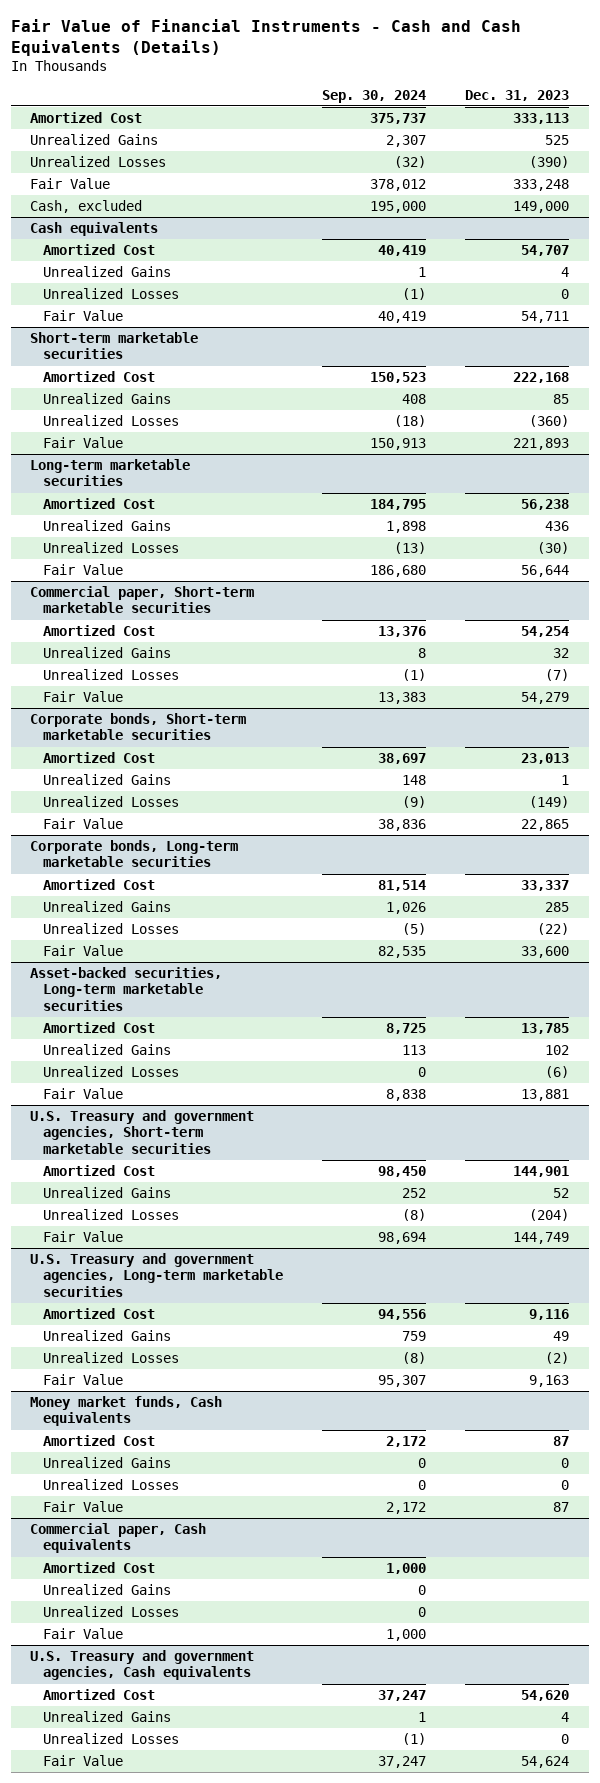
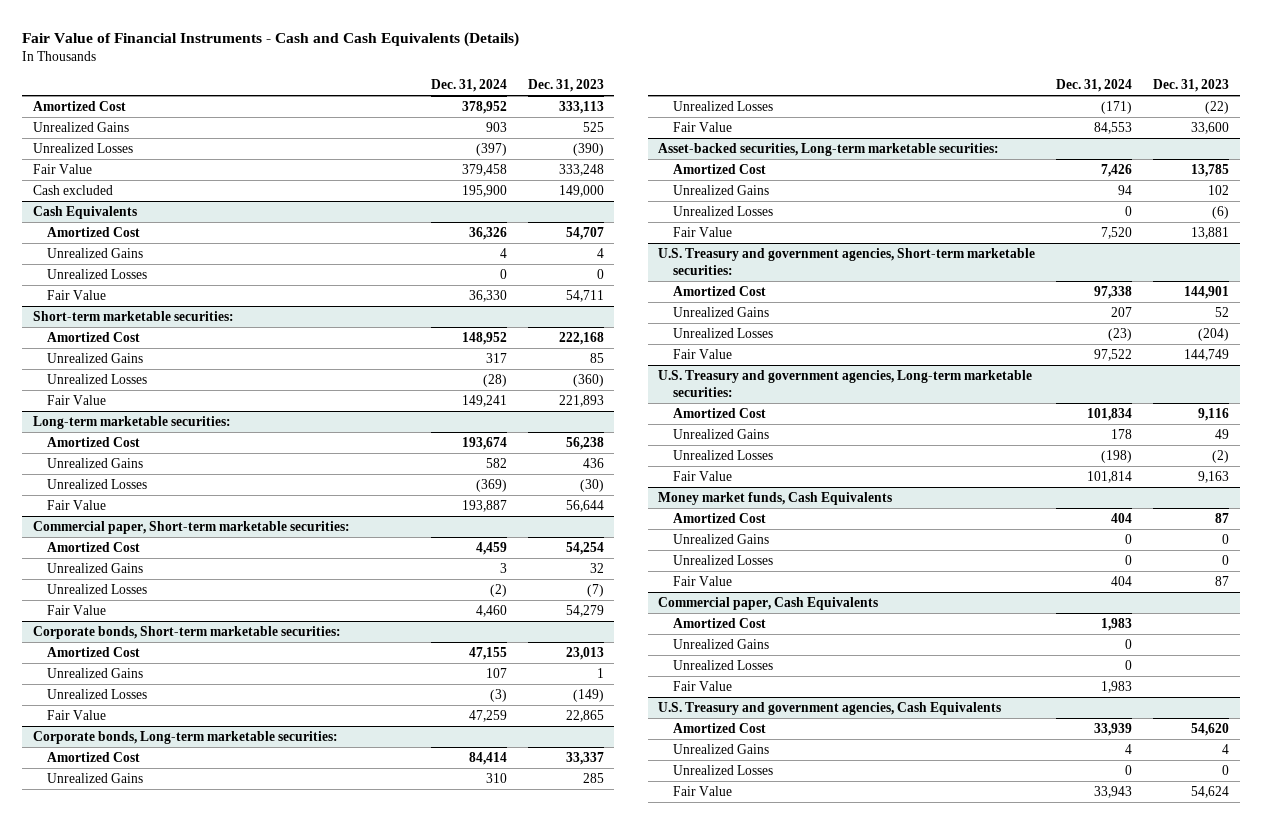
[322,89,427,103] Sep. 30, 2024 -> none
none -> [430,79,507,93] Dec. 31, 2024
[30,199,143,213] Cash, excluded -> [32,184,113,195] Cash excluded
[30,221,159,236] Cash equivalents -> [32,205,137,219] Cash Equivalents
[30,331,199,360] Short-term marketable securities -> [32,310,234,321] Short-term marketable securities:
[30,458,191,487] Long-term marketable securities -> [32,415,231,429] Long-term marketable securities:
[30,585,255,614] Commercial paper, Short-term marketable securities -> [32,520,350,534] Commercial paper, Short-term marketable securities:
[30,712,247,741] Corporate bonds, Short-term marketable securities -> [32,625,341,639] Corporate bonds, Short-term marketable securities:
[30,839,239,868] Corporate bonds, Long-term marketable securities -> [32,730,338,744] Corporate bonds, Long-term marketable securities:
[30,966,223,1012] Asset-backed securities, Long-term marketable securities -> [658,142,1000,156] Asset-backed securities, Long-term marketable securities:
[30,1109,255,1155] U.S. Treasury and government agencies, Short-term marketable securities -> [658,247,1036,275] U.S. Treasury and government agencies, Short-term marketable securities:
[30,1252,284,1298] U.S. Treasury and government agencies, Long-term marketable securities -> [658,369,1033,397] U.S. Treasury and government agencies, Long-term marketable securities:
[30,1395,223,1427] Money market funds, Cash equivalents -> [658,491,893,505] Money market funds, Cash Equivalents
[30,1522,207,1554] Commercial paper, Cash equivalents -> [658,596,879,610] Commercial paper, Cash Equivalents
[30,1649,255,1681] U.S. Treasury and government agencies, Cash equivalents -> [658,701,1002,715] U.S. Treasury and government agencies, Cash Equivalents

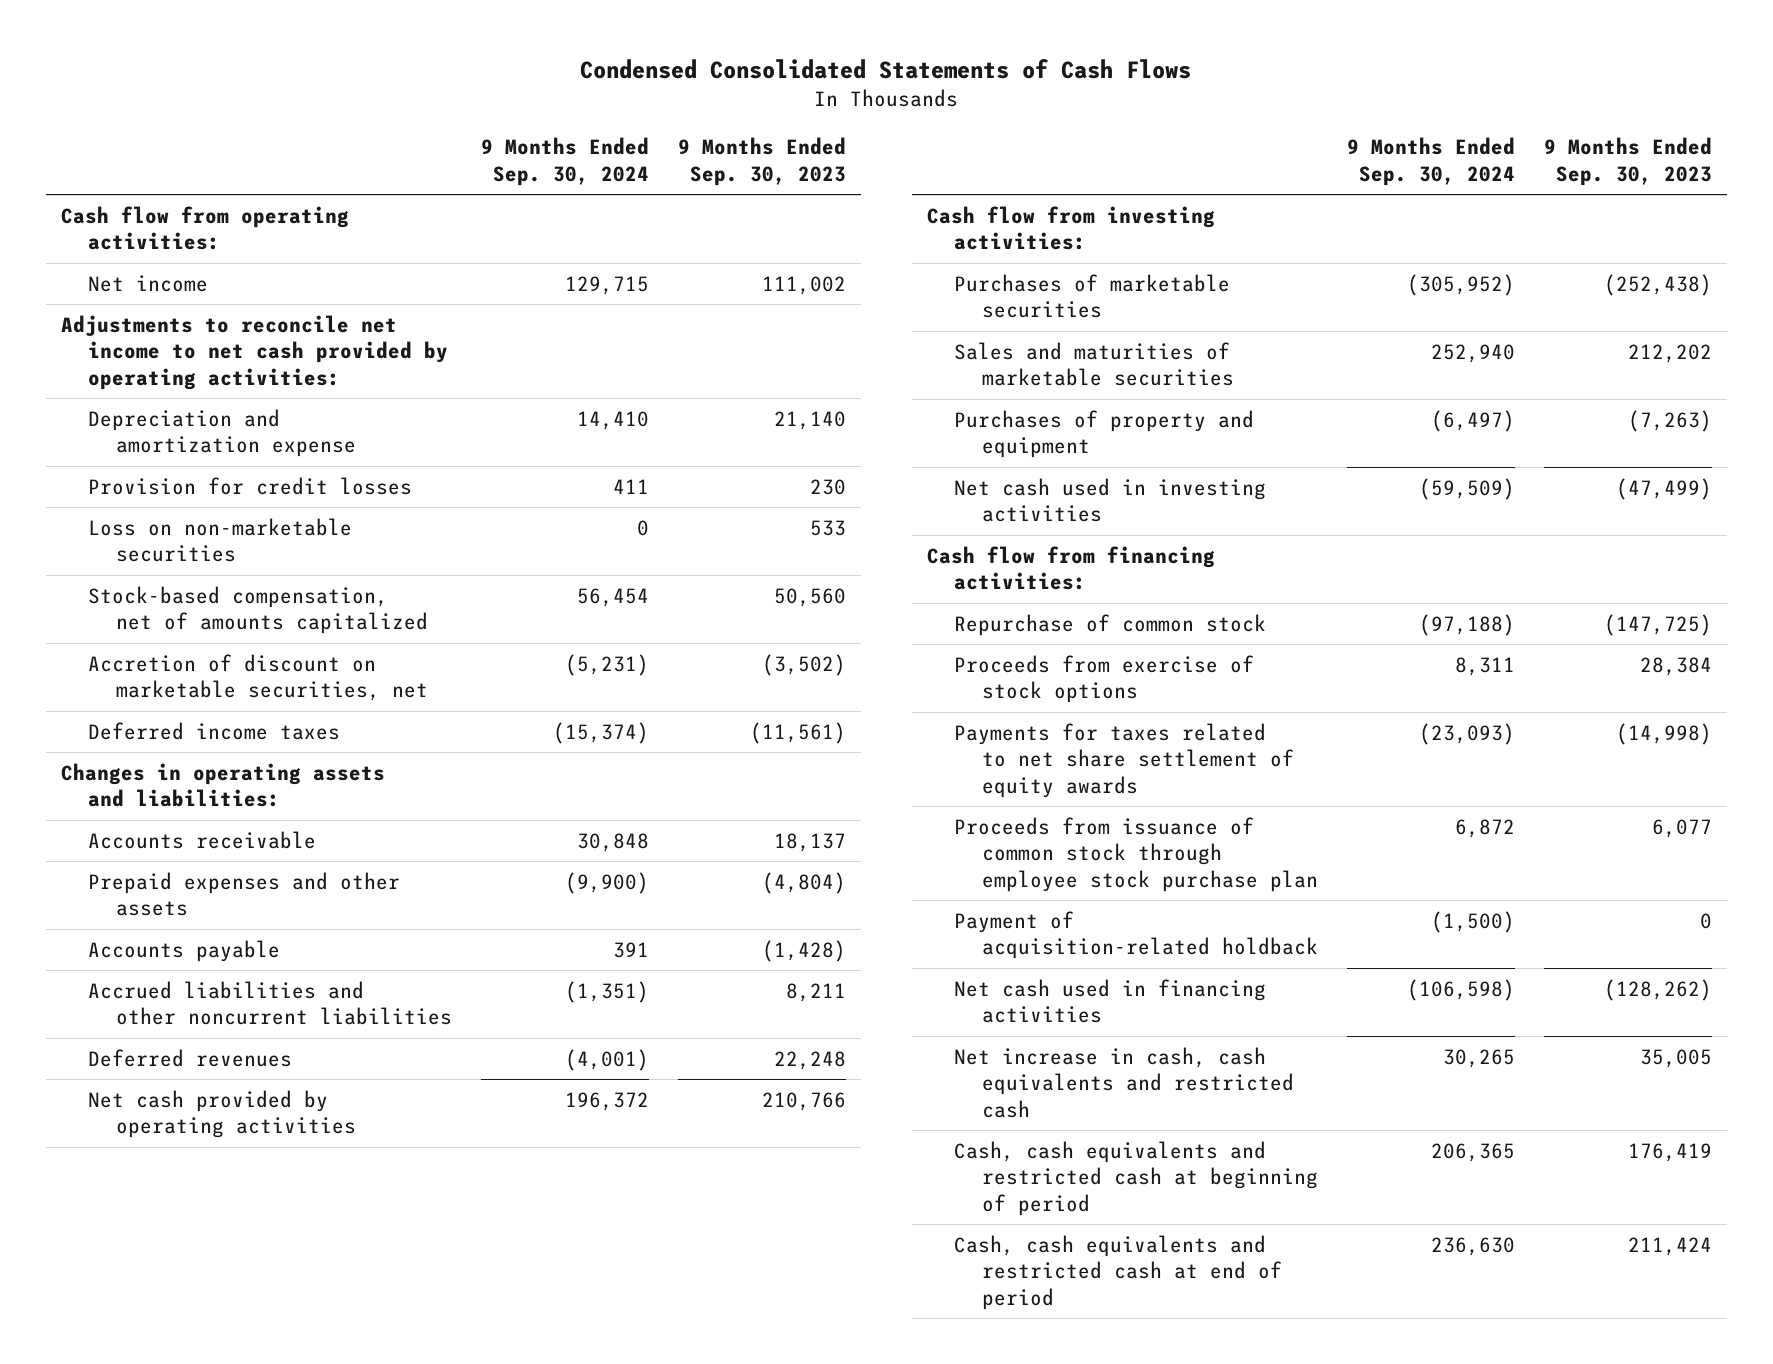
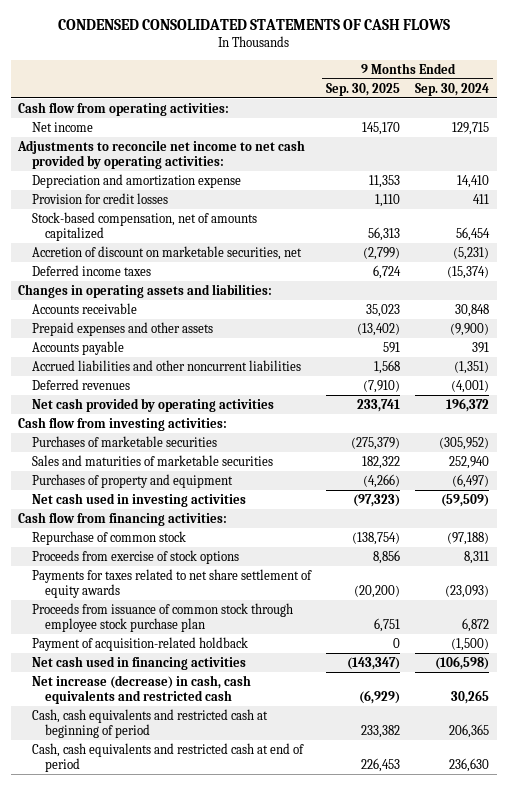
[580,58,1192,79] Condensed Consolidated Statements of Cash Flows -> [57,19,450,31] CONDENSED CONSOLIDATED STATEMENTS OF CASH FLOWS
[678,137,847,186] 9 Months Ended Sep. 30, 2023 -> none
none -> [325,82,400,96] Sep. 30, 2025
[88,517,353,563] Loss on non-marketable securities -> none
[954,1046,1294,1118] Net increase in cash, cash equivalents and restricted cash -> [31,674,251,705] Net increase (decrease) in cash, cash equivalents and restricted cash

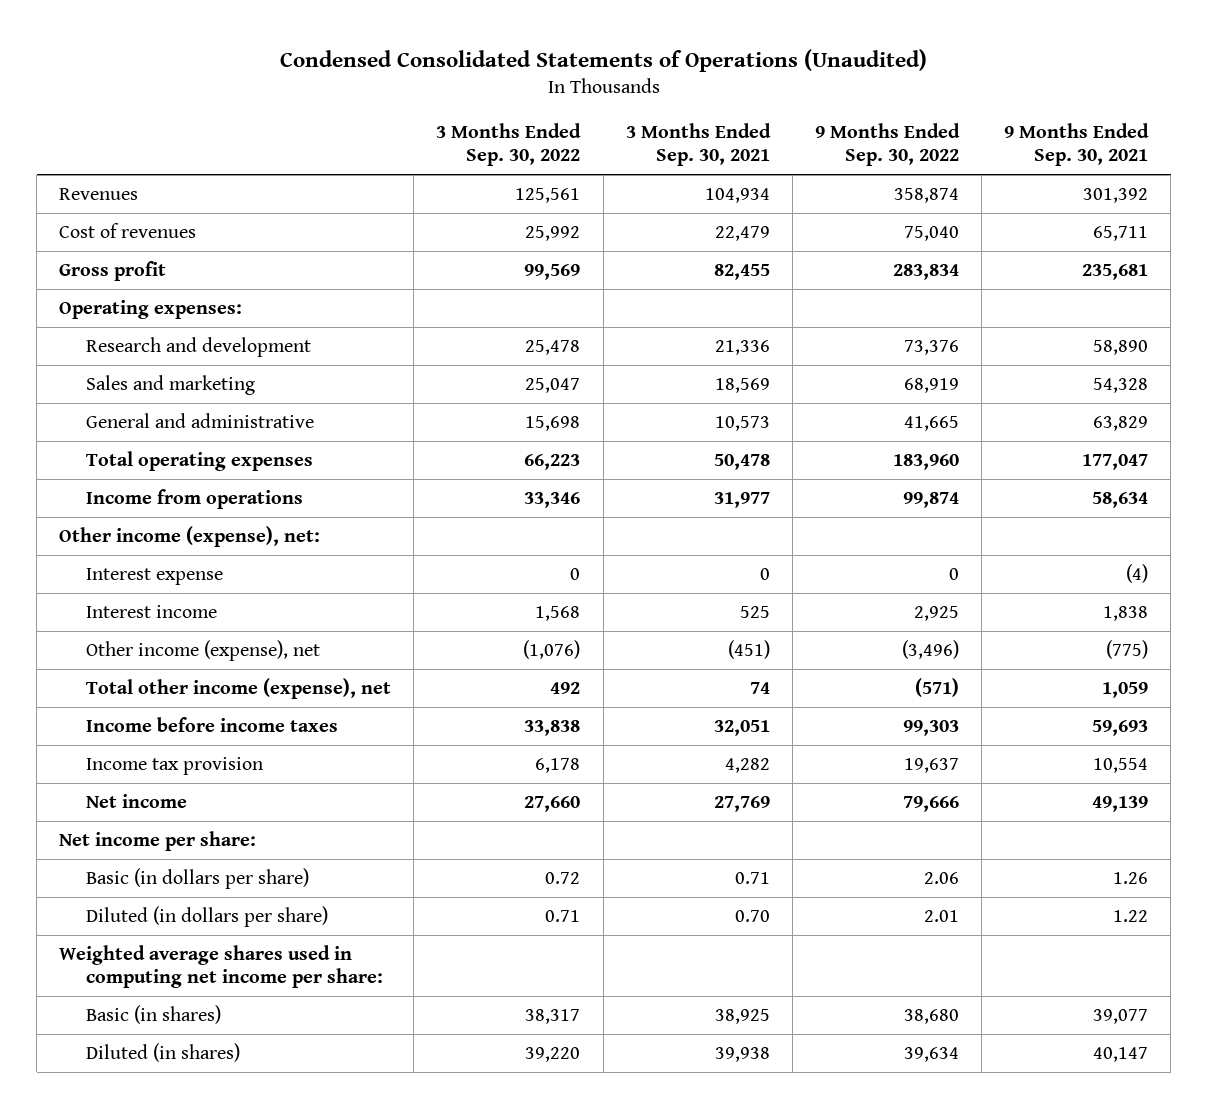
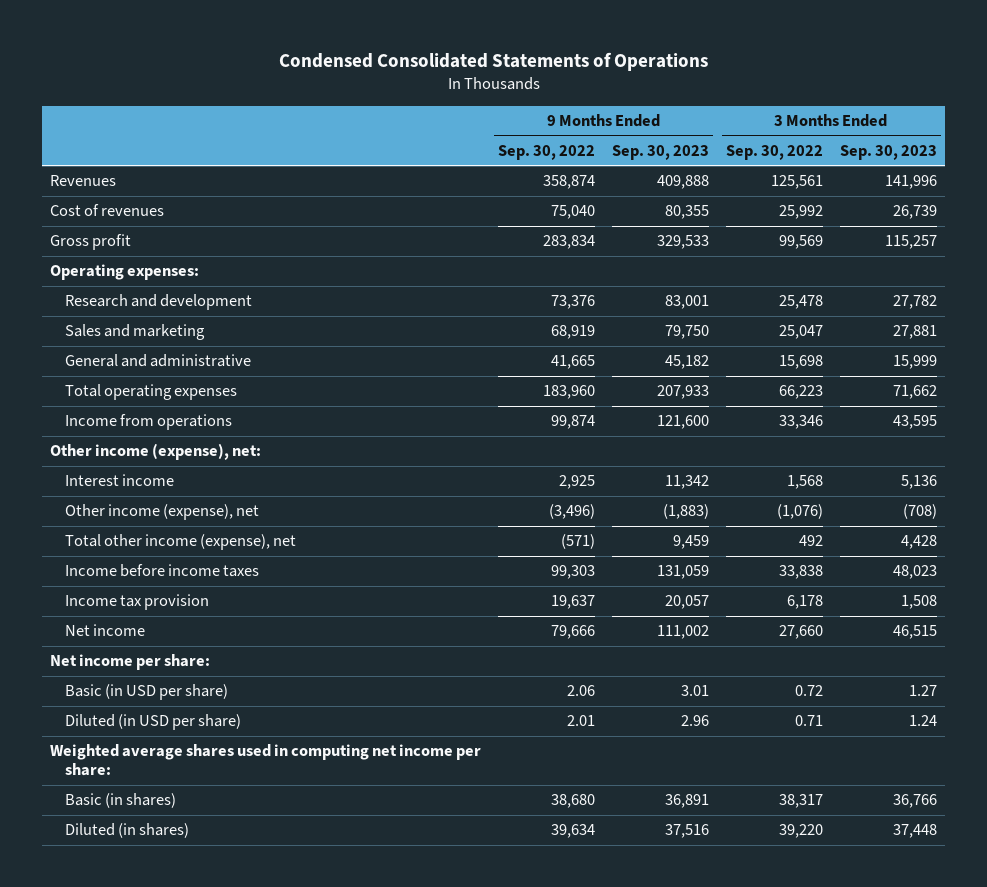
[279,49,927,73] Condensed Consolidated Statements of Operations (Unaudited) -> [278,52,708,72] Condensed Consolidated Statements of Operations
[625,122,771,167] 3 Months Ended Sep. 30, 2021 -> none
[1004,122,1150,167] 9 Months Ended Sep. 30, 2021 -> none
none -> [612,144,710,160] Sep. 30, 2023
none -> [839,144,937,160] Sep. 30, 2023
[86,568,224,586] Interest expense -> none
[86,868,310,890] Basic (in dollars per share) -> [64,684,228,701] Basic (in USD per share)
[86,906,329,928] Diluted (in dollars per share) -> [64,714,241,731] Diluted (in USD per share)

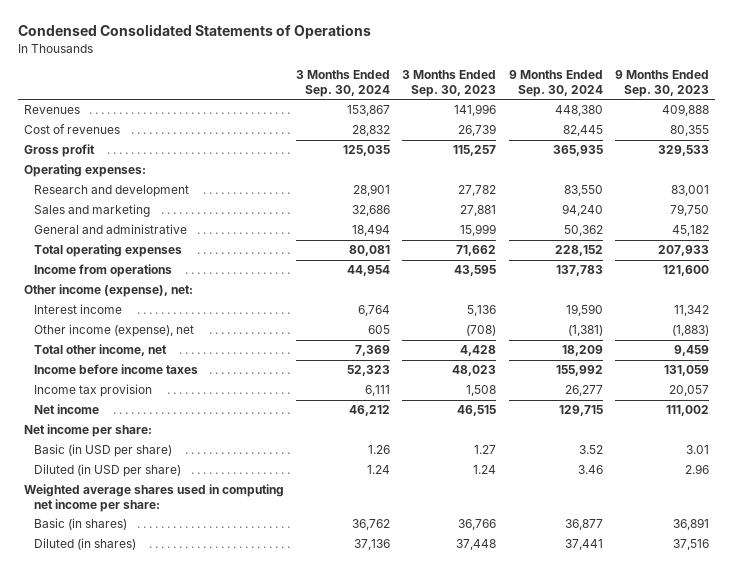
[498,144,596,160] Sep. 30, 2022 -> none
[725,144,823,160] Sep. 30, 2022 -> none
none -> [296,69,391,97] 3 Months Ended Sep. 30, 2024
none -> [508,69,603,97] 9 Months Ended Sep. 30, 2024
[64,534,296,551] Total other income (expense), net -> [34,344,168,357] Total other income, net

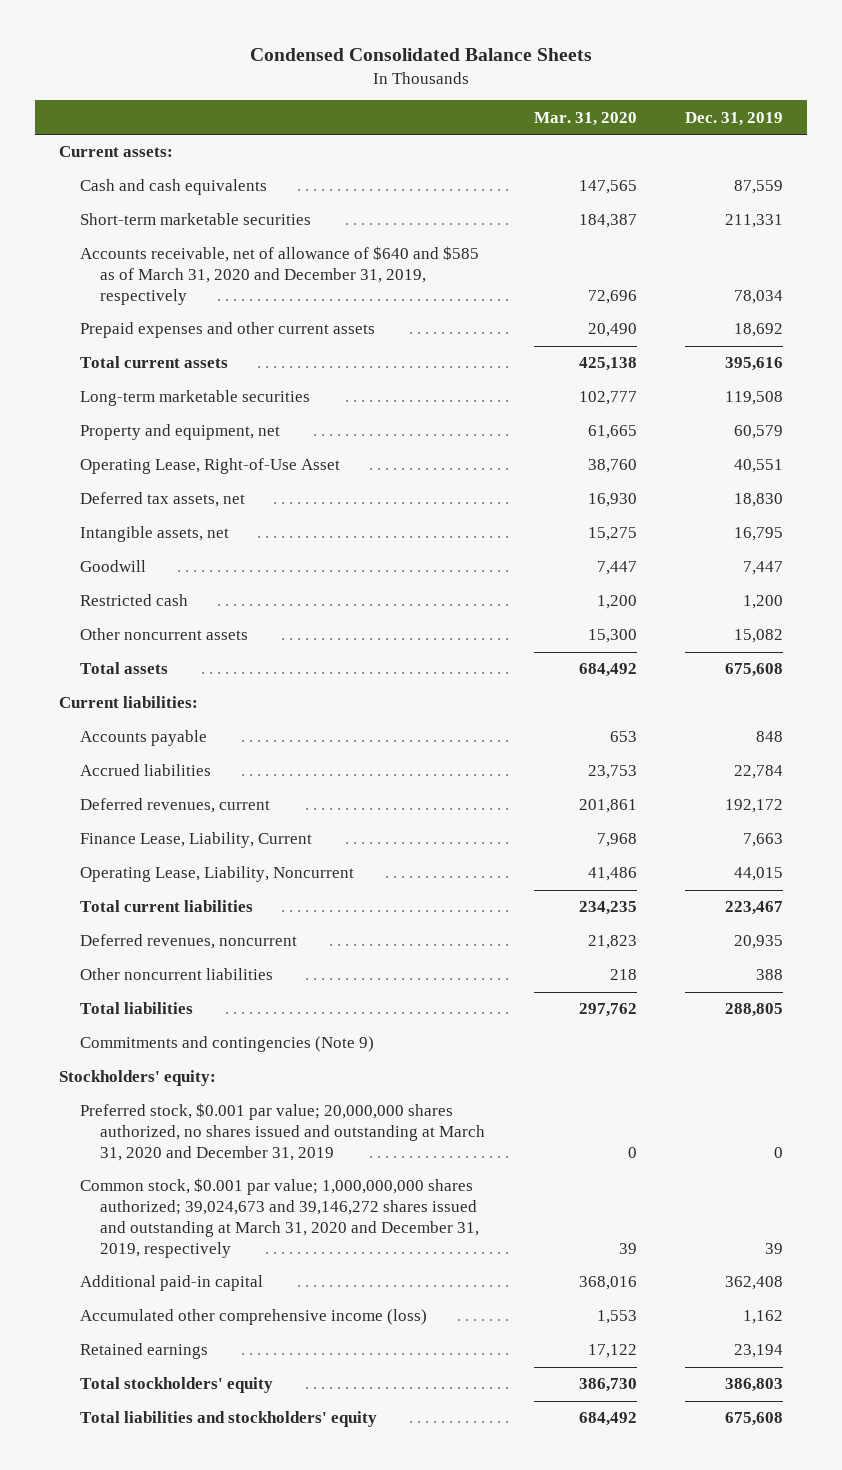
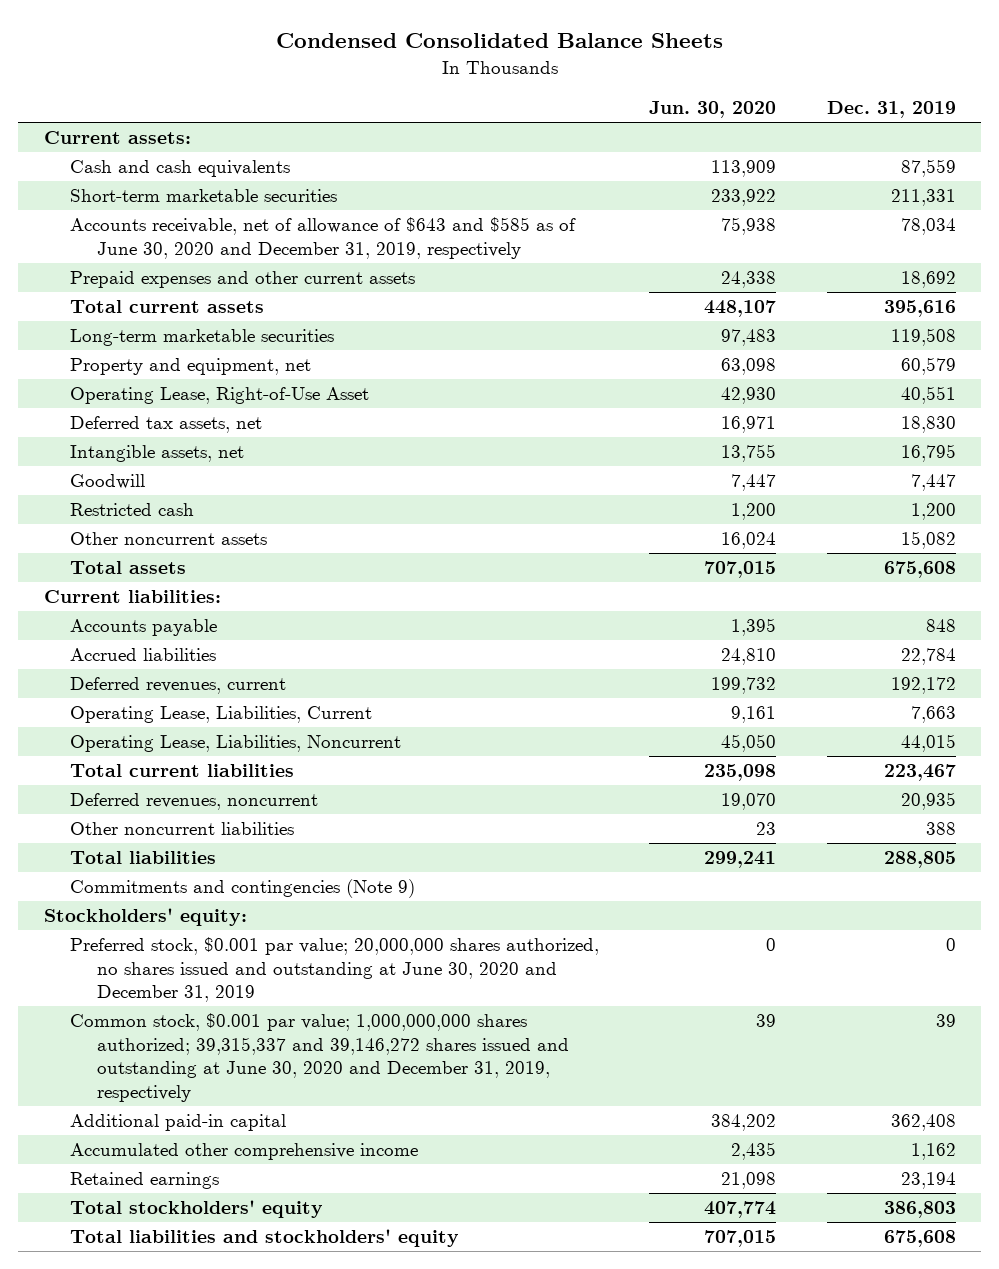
[533,111,637,126] Mar. 31, 2020 -> none
none -> [649,101,777,119] Jun. 30, 2020
[79,246,479,305] Accounts receivable, net of allowance of $640 and $585 as of March 31, 2020 and December 31, 2019, respectively -> [70,217,577,259] Accounts receivable, net of allowance of $643 and $585 as of June 30, 2020 and December 31, 2019, respectively
[79,832,312,849] Finance Lease, Liability, Current -> [70,706,373,724] Operating Lease, Liabilities, Current
[79,866,354,883] Operating Lease, Liability, Noncurrent -> [70,735,402,753] Operating Lease, Liabilities, Noncurrent
[79,1103,486,1161] Preferred stock, $0.001 par value; 20,000,000 shares authorized, no shares issued and outstanding at March 31, 2020 and December 31, 2019 -> [70,937,600,1003] Preferred stock, $0.001 par value; 20,000,000 shares authorized, no shares issued and outstanding at June 30, 2020 and December 31, 2019
[79,1178,480,1258] Common stock, $0.001 par value; 1,000,000,000 shares authorized; 39,024,673 and 39,146,272 shares issued and outstanding at March 31, 2020 and December 31, 2019, respectively -> [70,1013,569,1102] Common stock, $0.001 par value; 1,000,000,000 shares authorized; 39,315,337 and 39,146,272 shares issued and outstanding at June 30, 2020 and December 31, 2019, respectively
[79,1309,427,1326] Accumulated other comprehensive income (loss) -> [70,1143,419,1161] Accumulated other comprehensive income

